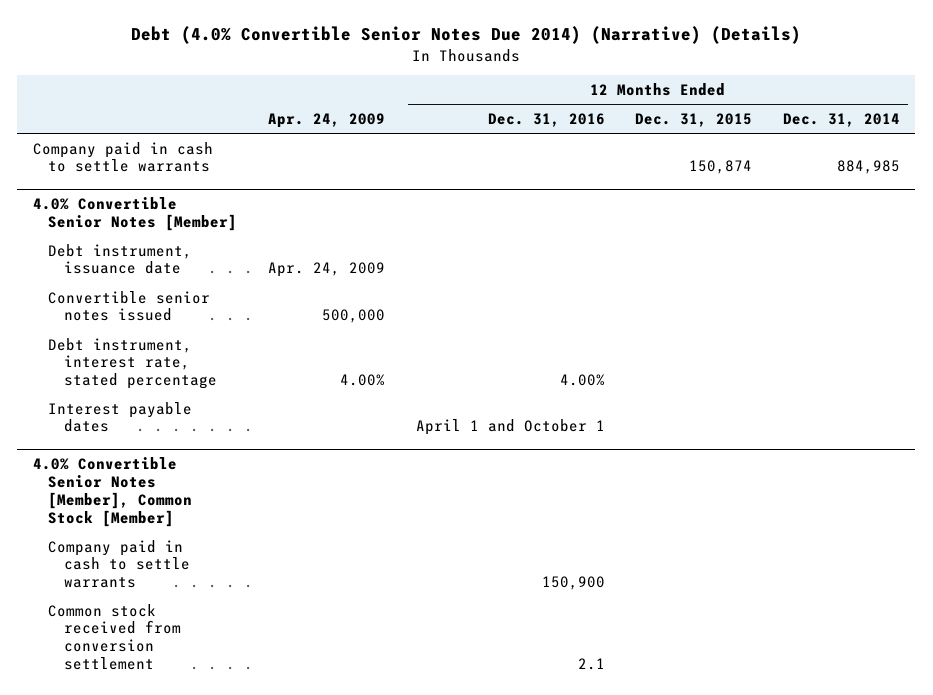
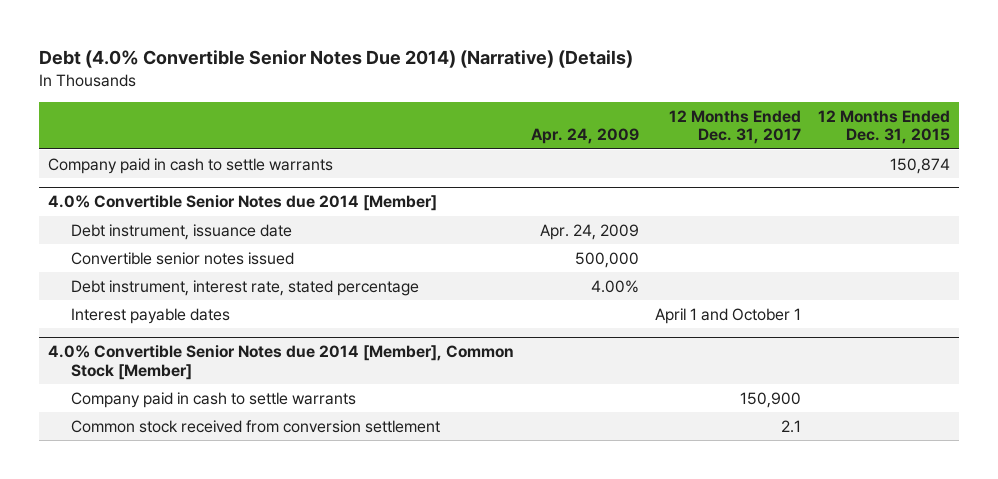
[487,112,605,127] Dec. 31, 2016 -> none
[783,112,901,127] Dec. 31, 2014 -> none
none -> [669,109,802,145] 12 Months Ended Dec. 31, 2017
[32,197,238,232] 4.0% Convertible Senior Notes [Member] -> [47,195,437,212] 4.0% Convertible Senior Notes due 2014 [Member]
[32,457,193,527] 4.0% Convertible Senior Notes [Member], Common Stock [Member] -> [47,345,514,380] 4.0% Convertible Senior Notes due 2014 [Member], Common Stock [Member]

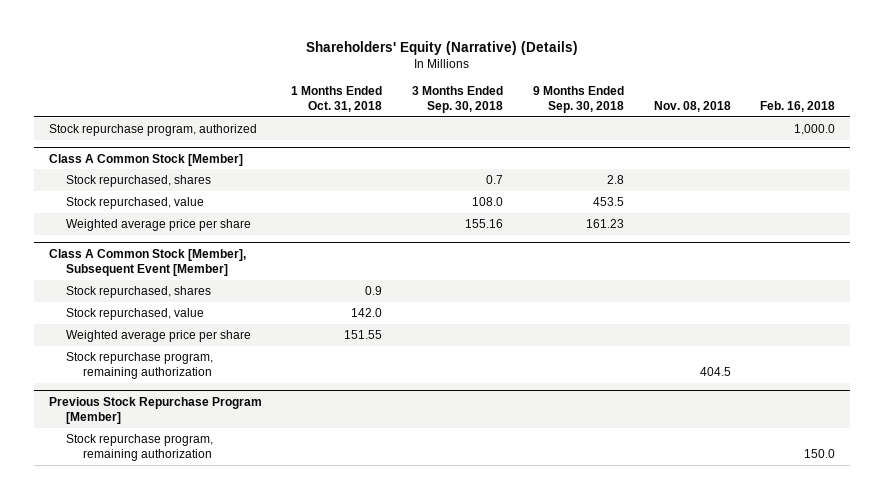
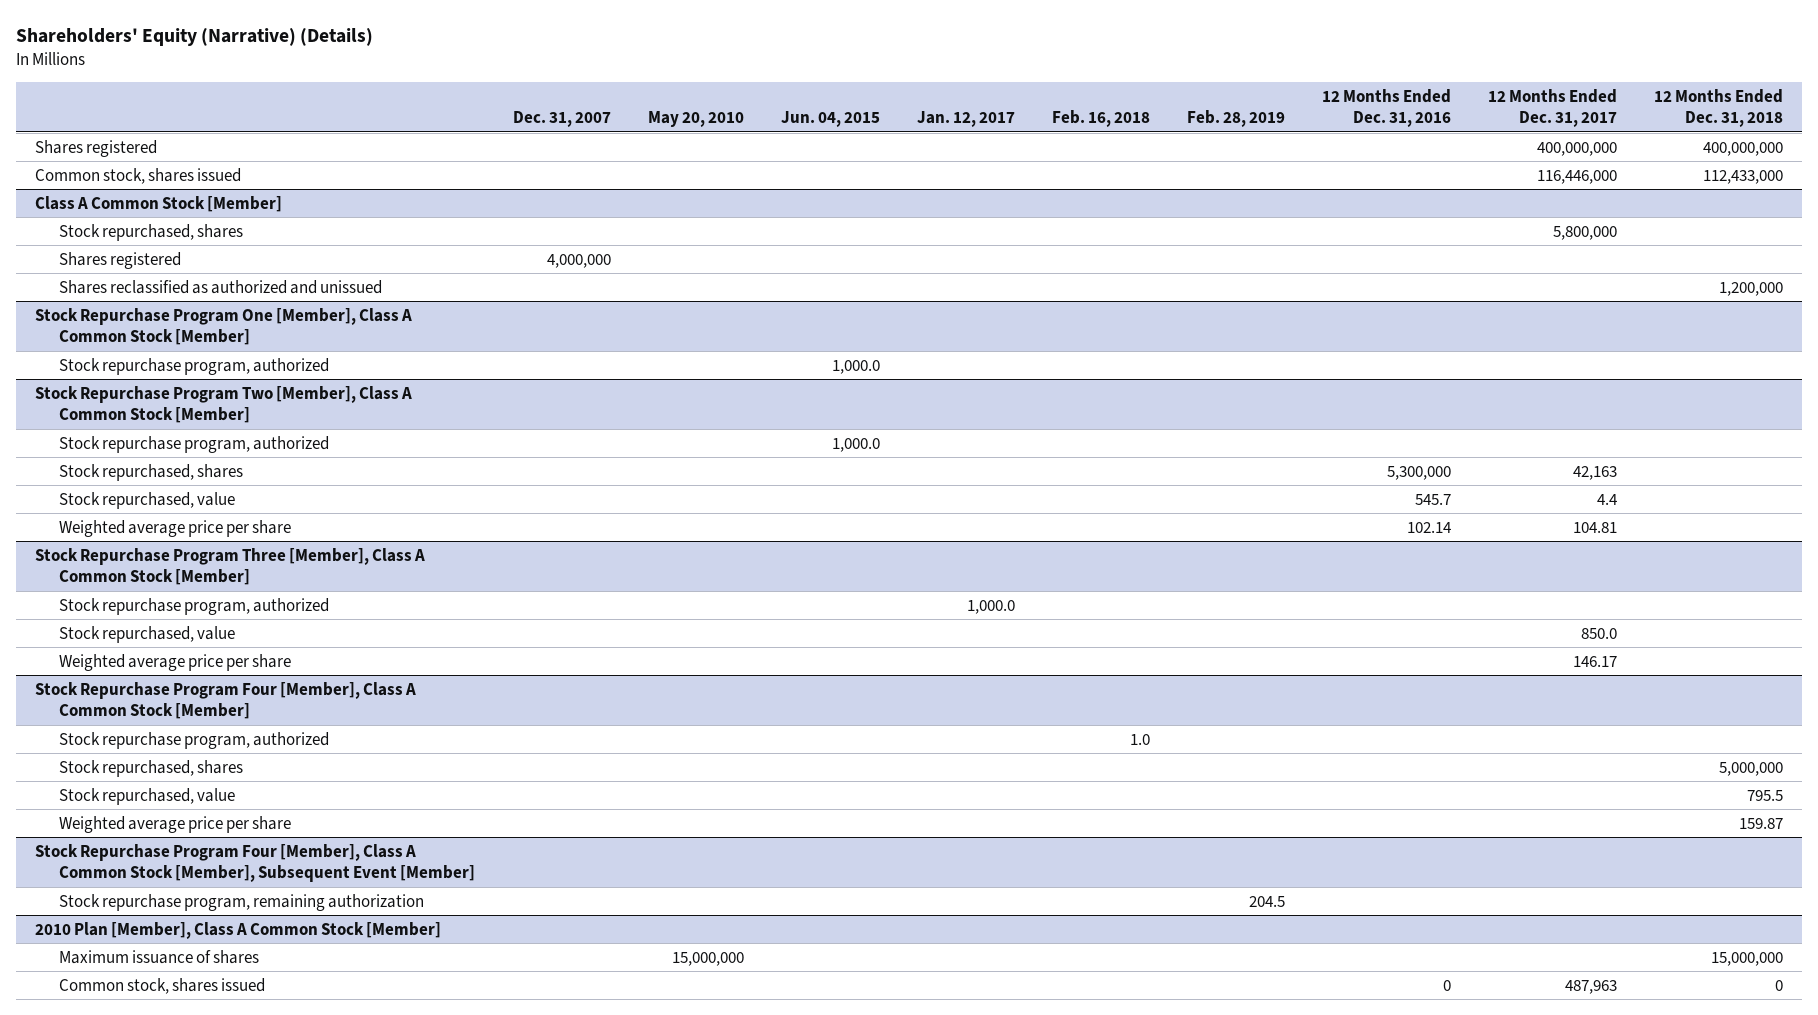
[291,85,383,113] 1 Months Ended Oct. 31, 2018 -> none
[412,85,504,114] 3 Months Ended Sep. 30, 2018 -> none
[532,85,624,114] 9 Months Ended Sep. 30, 2018 -> none
[653,101,731,113] Nov. 08, 2018 -> none
none -> [512,111,611,128] Dec. 31, 2007
none -> [647,111,744,128] May 20, 2010
none -> [780,111,880,128] Jun. 04, 2015
none -> [916,111,1015,128] Jan. 12, 2017
none -> [1186,110,1285,128] Feb. 28, 2019
none -> [1321,88,1451,128] 12 Months Ended Dec. 31, 2016
none -> [1488,88,1618,128] 12 Months Ended Dec. 31, 2017
none -> [1654,88,1784,128] 12 Months Ended Dec. 31, 2018
[48,123,257,136] Stock repurchase program, authorized -> none
none -> [34,139,157,157] Shares registered
none -> [34,167,241,184] Common stock, shares issued
[65,196,204,209] Stock repurchased, value -> none
[65,218,251,231] Weighted average price per share -> none
[65,285,211,298] Stock repurchased, shares -> none
[65,307,204,320] Stock repurchased, value -> none
[65,329,251,342] Weighted average price per share -> none
none -> [59,251,182,269] Shares registered
none -> [59,279,383,294] Shares reclassified as authorized and unissued
none -> [34,307,412,346] Stock Repurchase Program One [Member], Class A Common Stock [Member]
none -> [59,357,330,375] Stock repurchase program, authorized
none -> [34,385,412,424] Stock Repurchase Program Two [Member], Class A Common Stock [Member]
none -> [59,435,330,453] Stock repurchase program, authorized
none -> [59,463,244,481] Stock repurchased, shares
none -> [59,491,236,509] Stock repurchased, value
none -> [59,519,292,537] Weighted average price per share
none -> [34,547,425,586] Stock Repurchase Program Three [Member], Class A Common Stock [Member]
none -> [59,597,330,615] Stock repurchase program, authorized
none -> [59,625,236,643] Stock repurchased, value
none -> [59,653,292,671] Weighted average price per share
none -> [34,681,416,720] Stock Repurchase Program Four [Member], Class A Common Stock [Member]
none -> [59,731,330,749] Stock repurchase program, authorized
none -> [59,759,244,777] Stock repurchased, shares
none -> [59,787,236,805] Stock repurchased, value
none -> [59,815,292,833] Weighted average price per share
[48,248,246,276] Class A Common Stock [Member], Subsequent Event [Member] -> [34,843,476,883] Stock Repurchase Program Four [Member], Class A Common Stock [Member], Subsequent Event [Member]
[48,396,262,424] Previous Stock Repurchase Program [Member] -> none
[65,433,213,462] Stock repurchase program, remaining authorization -> none
none -> [34,921,441,939] 2010 Plan [Member], Class A Common Stock [Member]
none -> [59,949,260,964] Maximum issuance of shares
none -> [59,977,266,994] Common stock, shares issued

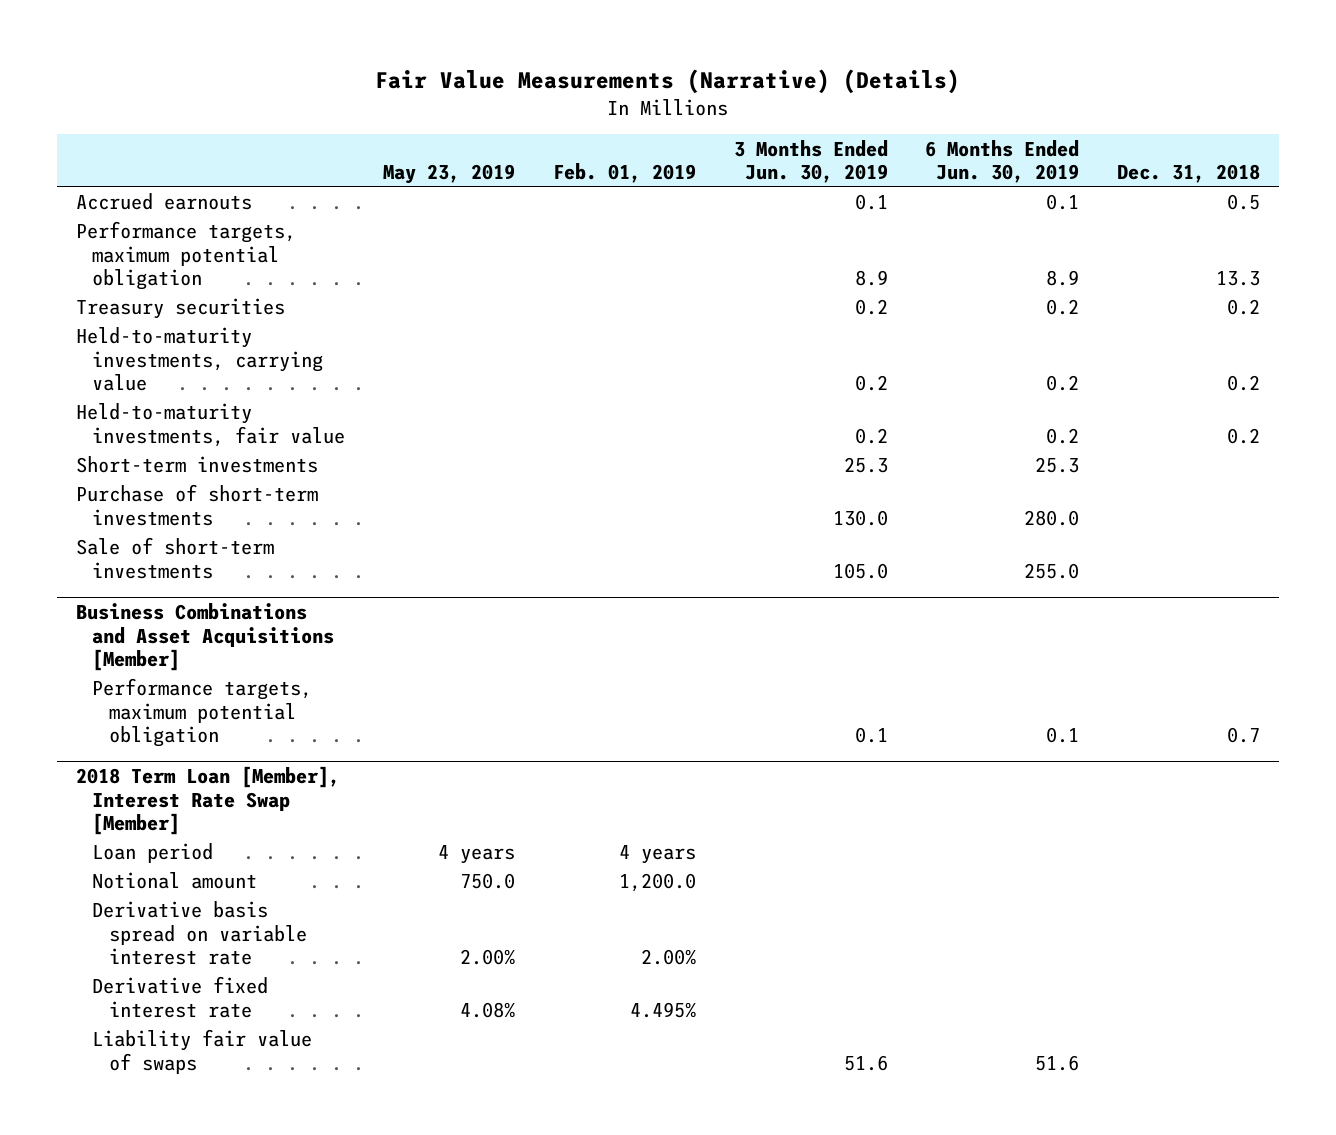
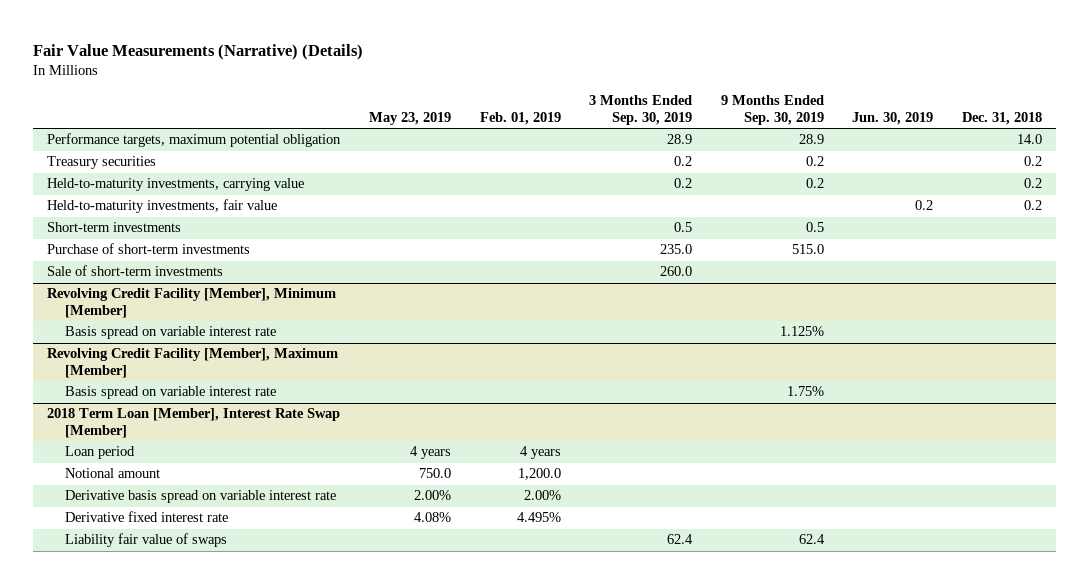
[733,139,888,184] 3 Months Ended Jun. 30, 2019 -> none
[925,139,1080,184] 6 Months Ended Jun. 30, 2019 -> none
none -> [589,95,693,126] 3 Months Ended Sep. 30, 2019
none -> [720,95,824,126] 9 Months Ended Sep. 30, 2019
none -> [852,112,934,126] Jun. 30, 2019
[76,193,253,211] Accrued earnouts -> none
[1216,271,1261,287] 13.3 -> [1017,134,1043,145] 14.0
[76,603,335,672] Business Combinations and Asset Acquisitions [Member] -> none
[92,678,313,748] Performance targets, maximum potential obligation -> none
none -> [47,288,337,319] Revolving Credit Facility [Member], Minimum [Member]
none -> [64,326,276,340] Basis spread on variable interest rate
none -> [47,348,339,379] Revolving Credit Facility [Member], Maximum [Member]
none -> [64,386,276,400] Basis spread on variable interest rate

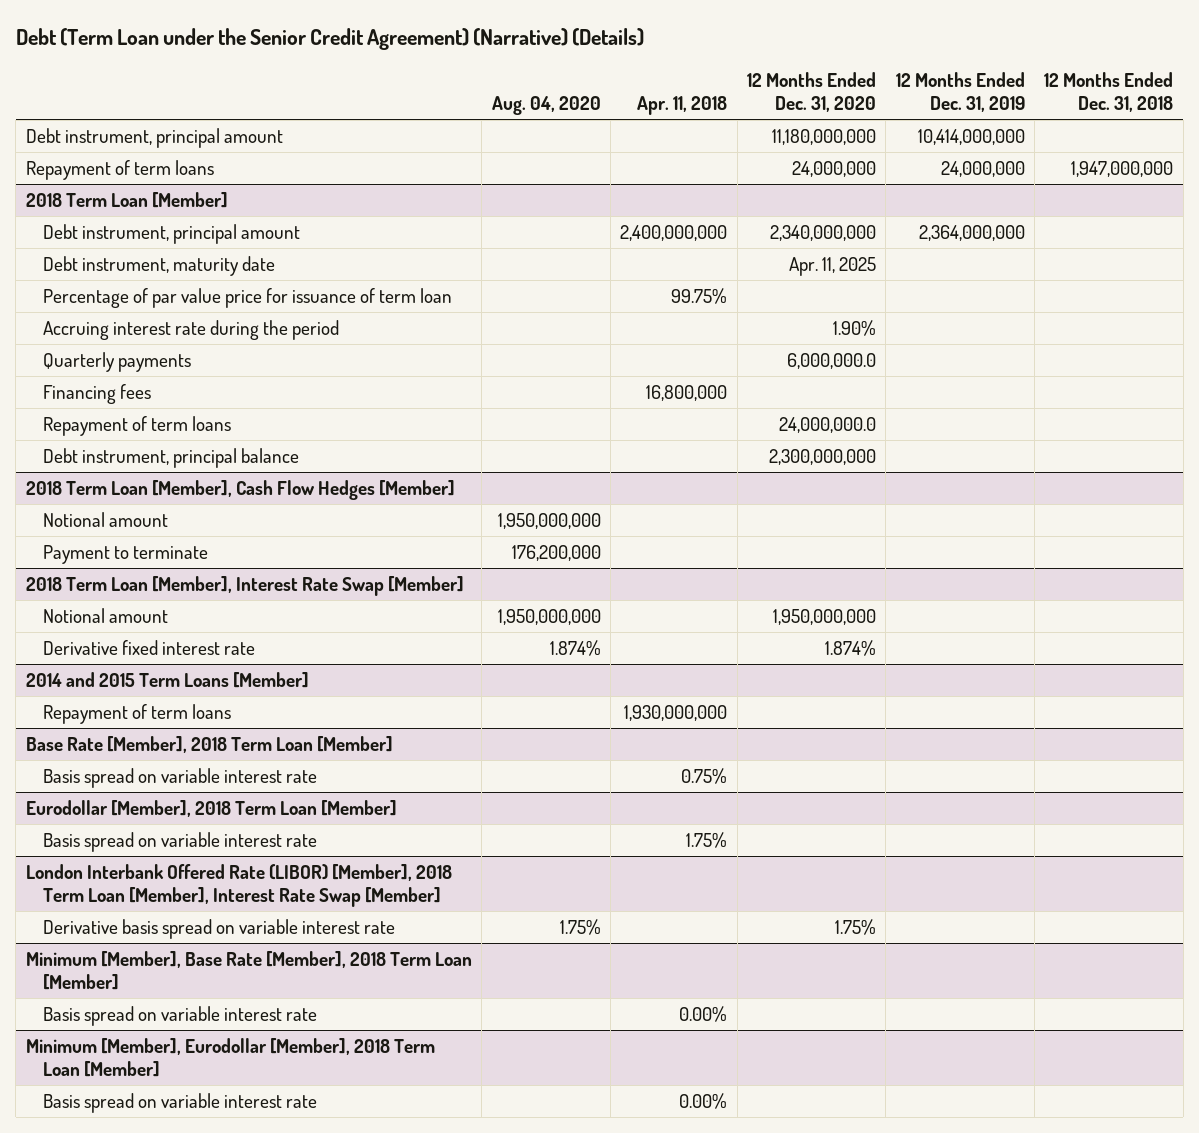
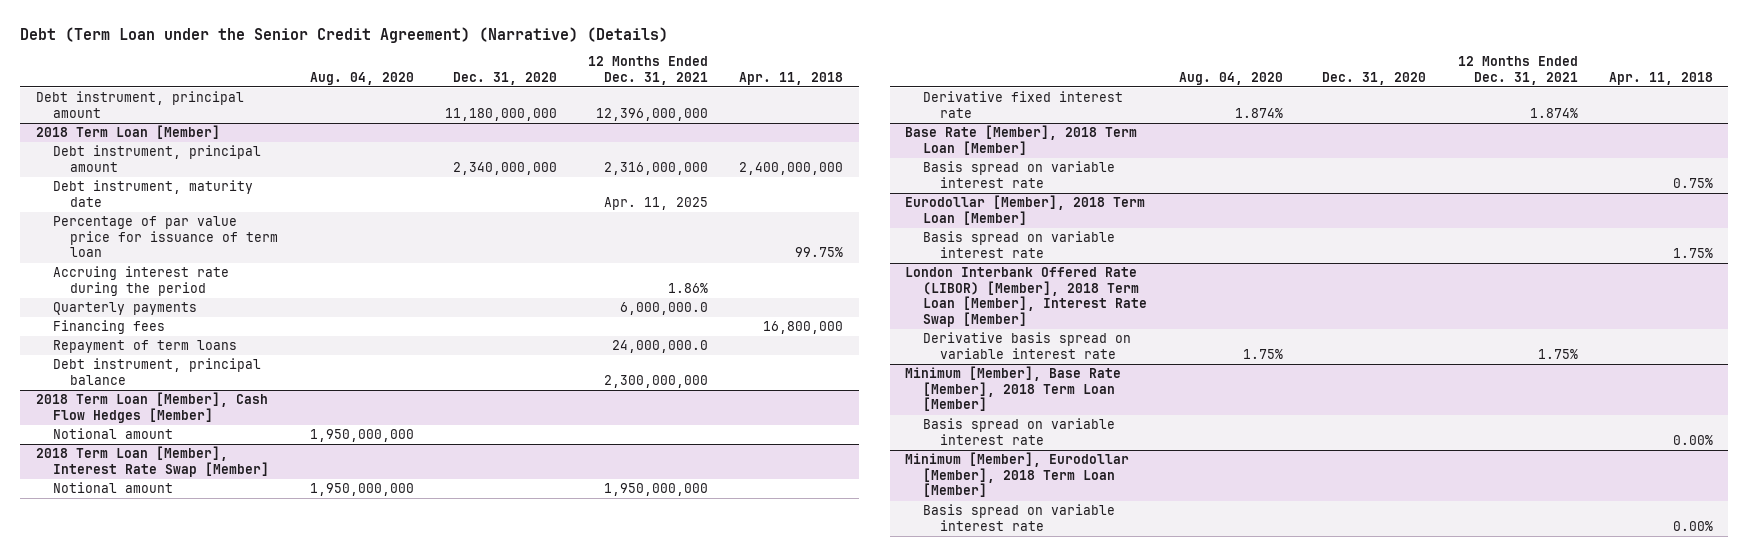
[747,71,877,112] 12 Months Ended Dec. 31, 2020 -> none
[895,71,1025,112] 12 Months Ended Dec. 31, 2019 -> none
[1044,71,1174,112] 12 Months Ended Dec. 31, 2018 -> none
none -> [452,71,557,85] Dec. 31, 2020
none -> [587,56,708,85] 12 Months Ended Dec. 31, 2021
[25,160,214,181] Repayment of term loans -> none
[42,545,208,565] Payment to terminate -> none
[25,672,309,689] 2014 and 2015 Term Loans [Member] -> none
[42,704,231,725] Repayment of term loans -> none

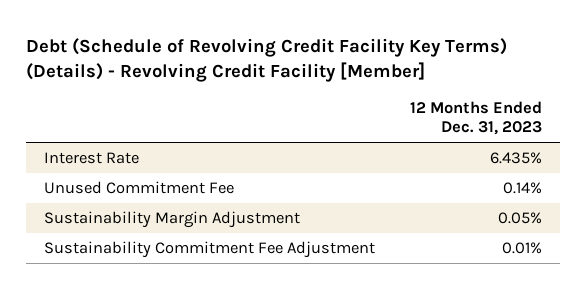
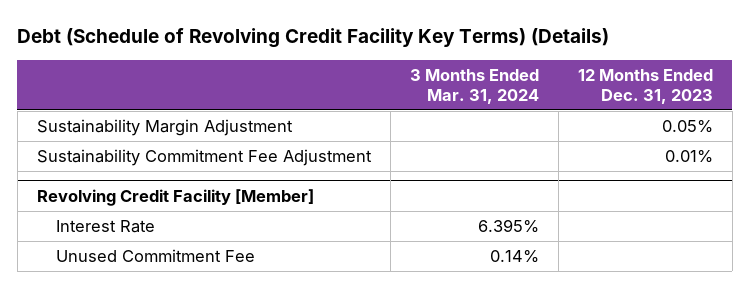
[26,37,508,82] Debt (Schedule of Revolving Credit Facility Key Terms) (Details) - Revolving Credit Facility [Member] -> [17,28,610,49] Debt (Schedule of Revolving Credit Facility Key Terms) (Details)
none -> [409,69,539,104] 3 Months Ended Mar. 31, 2024
[44,151,140,164] Interest Rate -> none
[44,180,235,194] Unused Commitment Fee -> none
none -> [36,189,314,207] Revolving Credit Facility [Member]
none -> [55,220,155,234] Interest Rate
none -> [55,249,255,263] Unused Commitment Fee

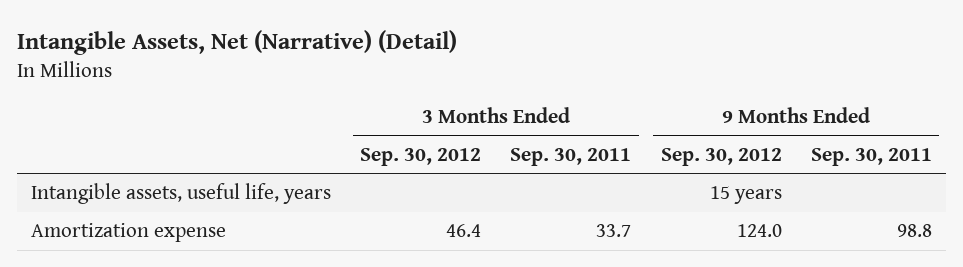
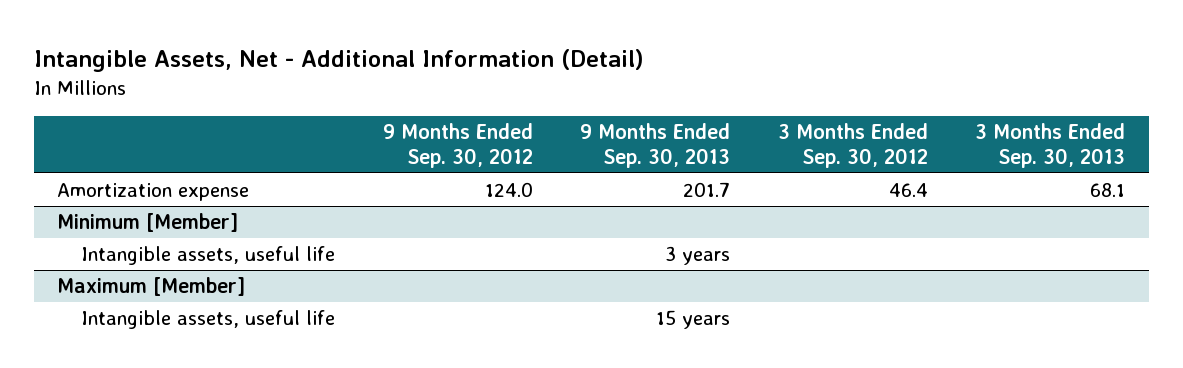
[16,29,457,55] Intangible Assets, Net (Narrative) (Detail) -> [33,48,644,72] Intangible Assets, Net - Additional Information (Detail)
[510,147,632,166] Sep. 30, 2011 -> none
[810,147,932,166] Sep. 30, 2011 -> none
none -> [580,123,731,169] 9 Months Ended Sep. 30, 2013
none -> [975,123,1126,169] 3 Months Ended Sep. 30, 2013
[31,183,332,205] Intangible assets, useful life, years -> none
none -> [57,213,239,233] Minimum [Member]
none -> [81,246,336,266] Intangible assets, useful life
none -> [57,277,246,297] Maximum [Member]
none -> [81,310,336,330] Intangible assets, useful life

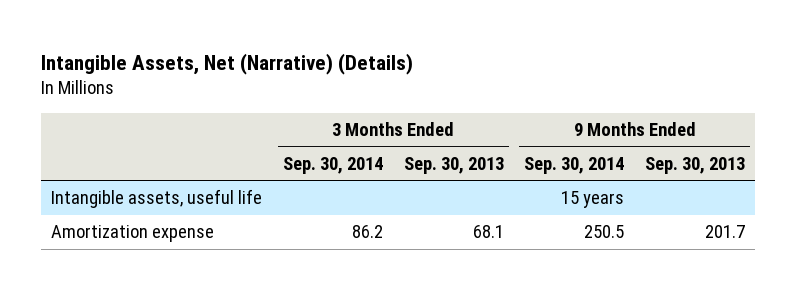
[33,48,644,72] Intangible Assets, Net - Additional Information (Detail) -> [40,52,413,75] Intangible Assets, Net (Narrative) (Details)
[382,123,533,169] 9 Months Ended Sep. 30, 2012 -> none
[777,123,928,169] 3 Months Ended Sep. 30, 2012 -> none
none -> [282,156,383,174] Sep. 30, 2014
none -> [524,156,625,174] Sep. 30, 2014
none -> [51,189,263,209] Intangible assets, useful life
[57,213,239,233] Minimum [Member] -> none
[81,246,336,266] Intangible assets, useful life -> none
[57,277,246,297] Maximum [Member] -> none
[81,310,336,330] Intangible assets, useful life -> none

